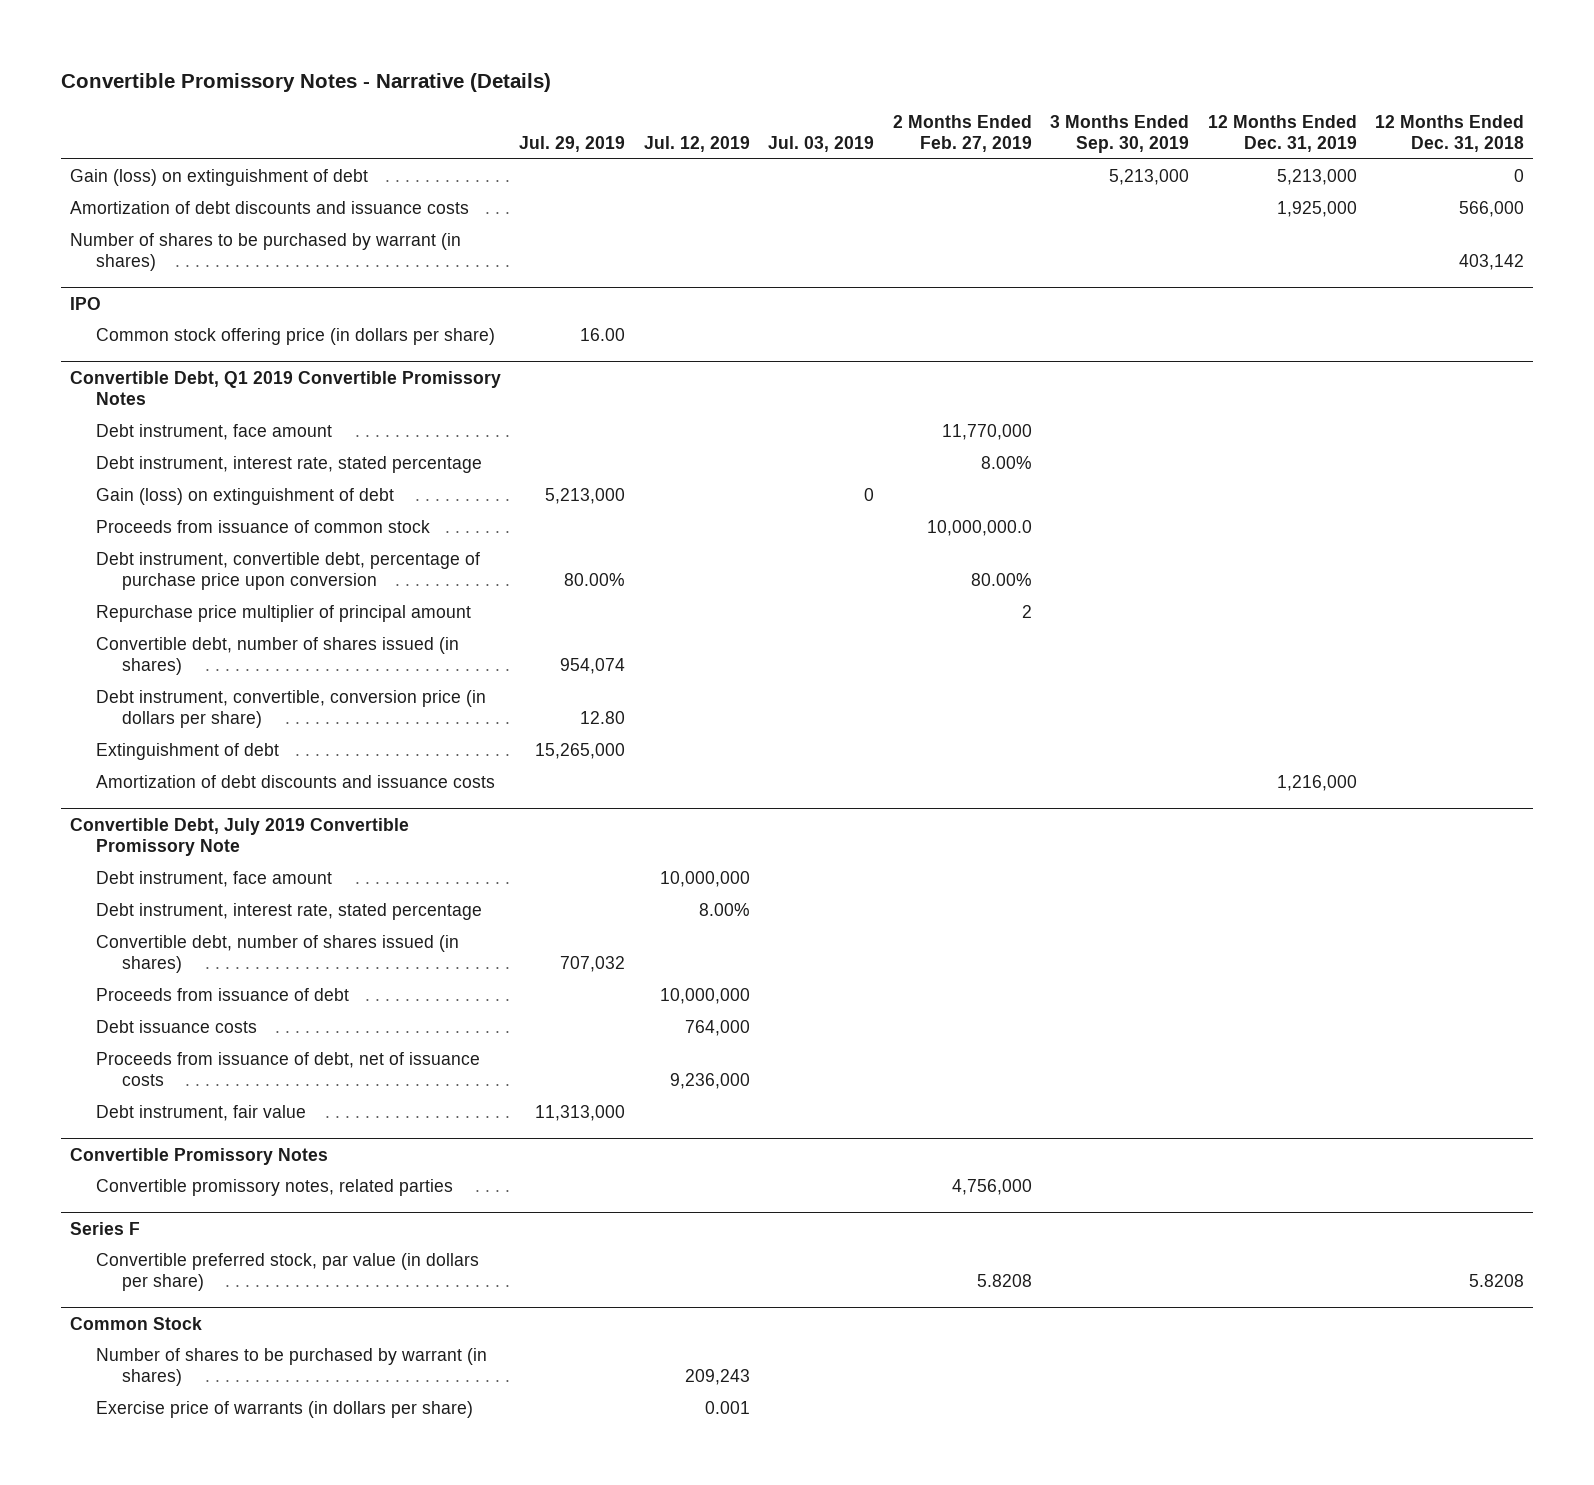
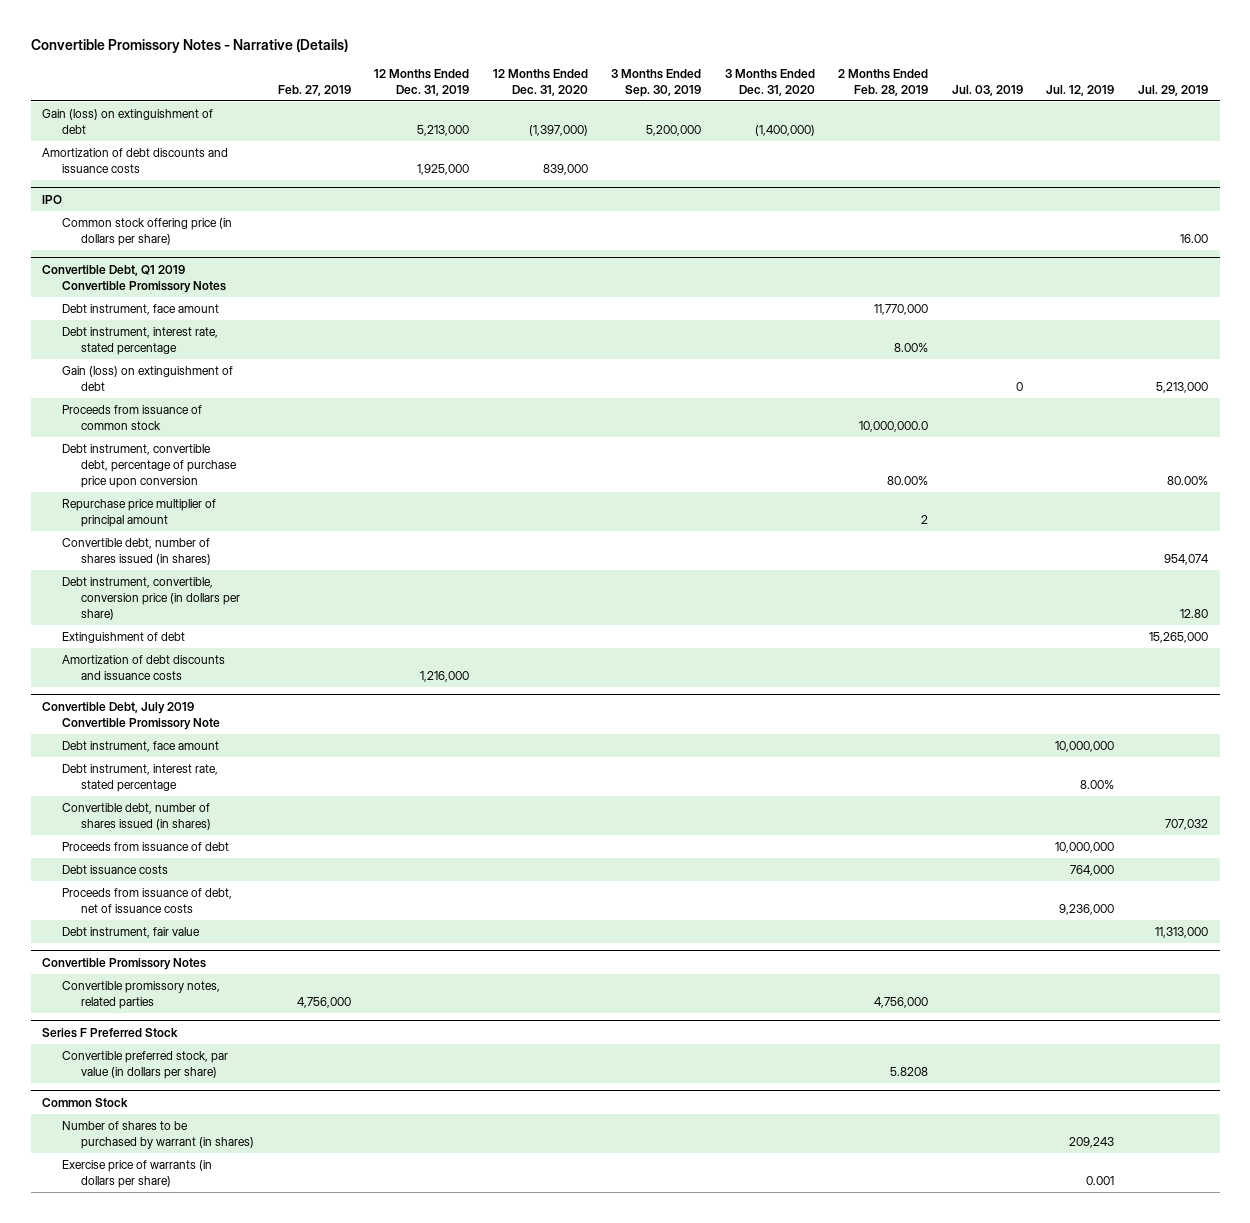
[892,114,1032,153] 2 Months Ended Feb. 27, 2019 -> none
[1375,114,1525,153] 12 Months Ended Dec. 31, 2018 -> none
none -> [277,84,351,96] Feb. 27, 2019
none -> [492,68,588,96] 12 Months Ended Dec. 31, 2020
none -> [724,68,815,96] 3 Months Ended Dec. 31, 2020
none -> [838,68,929,96] 2 Months Ended Feb. 28, 2019
[1109,168,1190,185] 5,213,000 -> [646,124,702,136] 5,200,000
[70,232,462,272] Number of shares to be purchased by warrant (in shares) -> none
[70,1221,141,1235] Series F -> [42,1027,179,1038] Series F Preferred Stock

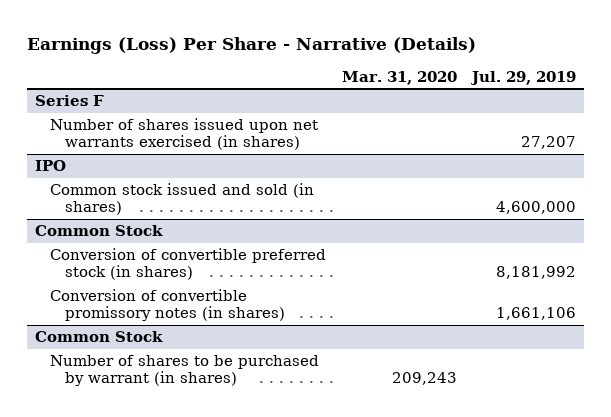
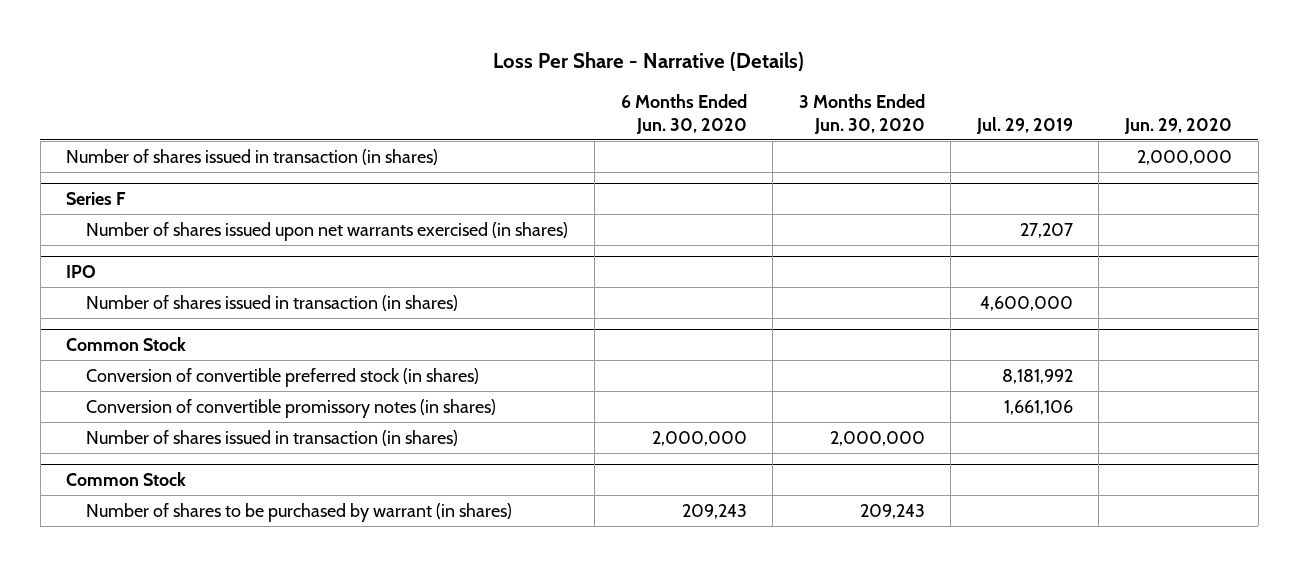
[27,36,477,54] Earnings (Loss) Per Share - Narrative (Details) -> [493,52,805,72] Loss Per Share - Narrative (Details)
[341,70,457,85] Mar. 31, 2020 -> none
none -> [620,93,747,134] 6 Months Ended Jun. 30, 2020
none -> [798,93,925,134] 3 Months Ended Jun. 30, 2020
none -> [1124,117,1233,134] Jun. 29, 2020
none -> [66,148,439,165] Number of shares issued in transaction (in shares)
[50,183,315,216] Common stock issued and sold (in shares) -> none
none -> [86,294,459,311] Number of shares issued in transaction (in shares)
none -> [86,429,459,446] Number of shares issued in transaction (in shares)

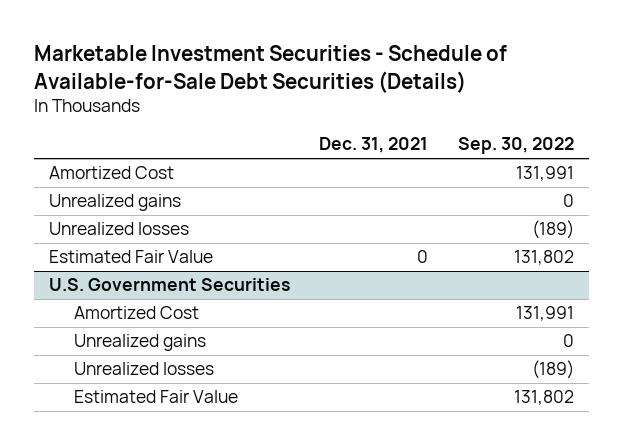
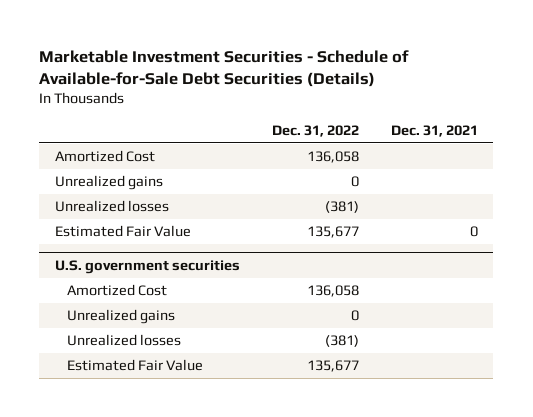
[458,137,575,155] Sep. 30, 2022 -> none
none -> [271,124,359,137] Dec. 31, 2022
[48,278,290,292] U.S. Government Securities -> [55,259,241,274] U.S. government securities

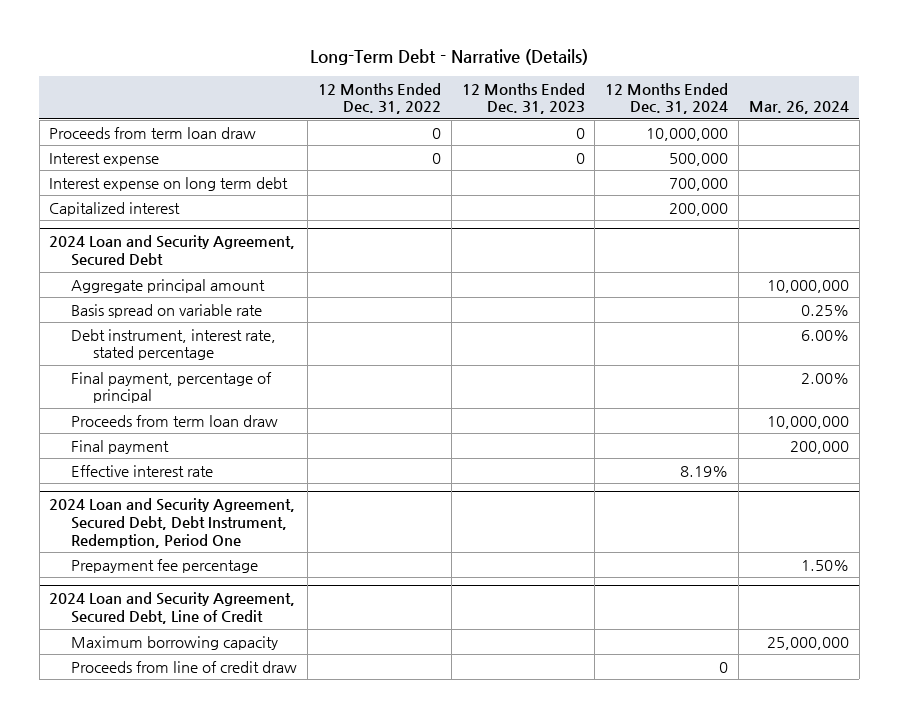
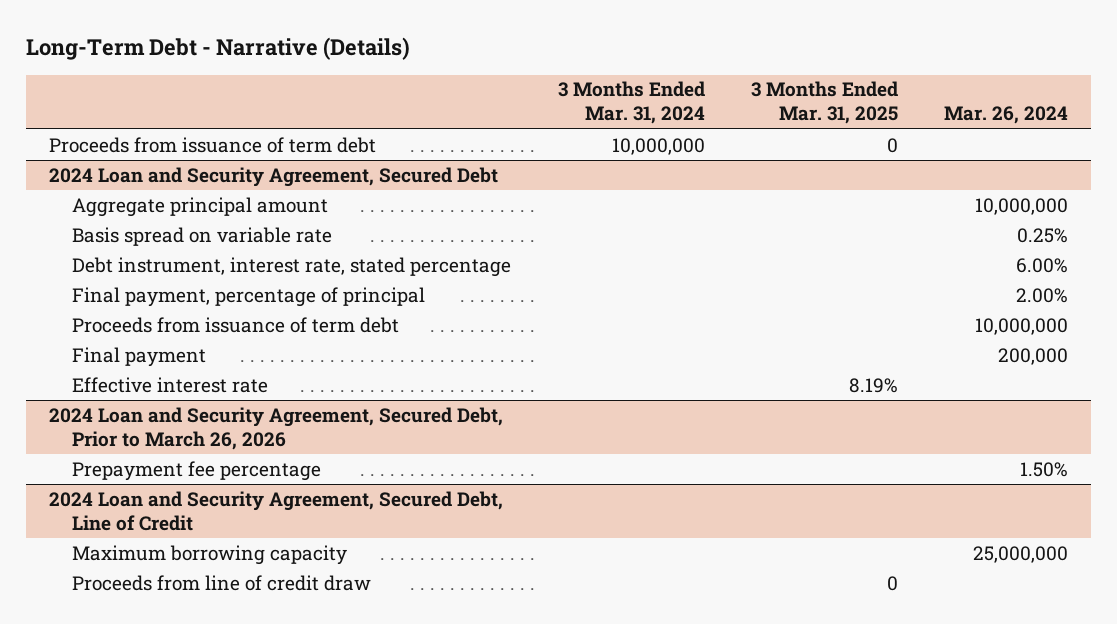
[317,82,441,115] 12 Months Ended Dec. 31, 2022 -> none
[461,82,585,115] 12 Months Ended Dec. 31, 2023 -> none
[605,82,729,115] 12 Months Ended Dec. 31, 2024 -> none
none -> [557,81,705,125] 3 Months Ended Mar. 31, 2024
none -> [750,81,898,125] 3 Months Ended Mar. 31, 2025
[49,152,160,166] Interest expense -> none
[49,176,289,191] Interest expense on long term debt -> none
[49,201,181,216] Capitalized interest -> none
[49,126,257,139] Proceeds from term loan draw -> [49,136,377,153] Proceeds from issuance of term debt
[71,414,279,427] Proceeds from term loan draw -> [72,316,400,333] Proceeds from issuance of term debt
[49,498,296,549] 2024 Loan and Security Agreement, Secured Debt, Debt Instrument, Redemption, Period One -> [49,406,504,450] 2024 Loan and Security Agreement, Secured Debt, Prior to March 26, 2026

